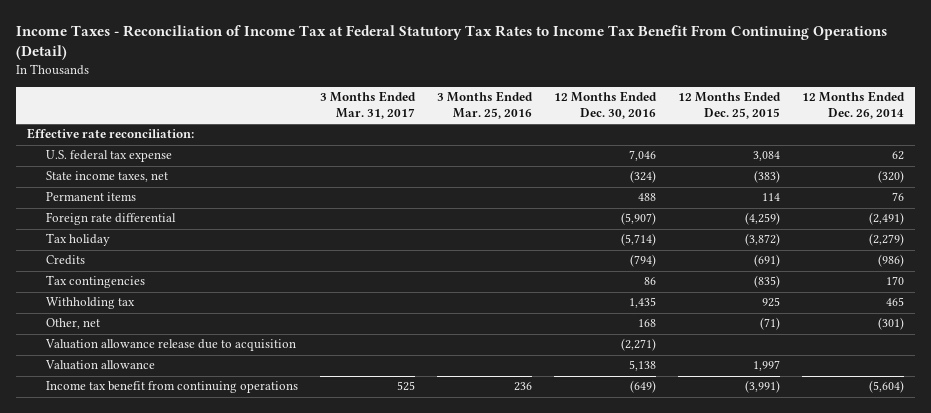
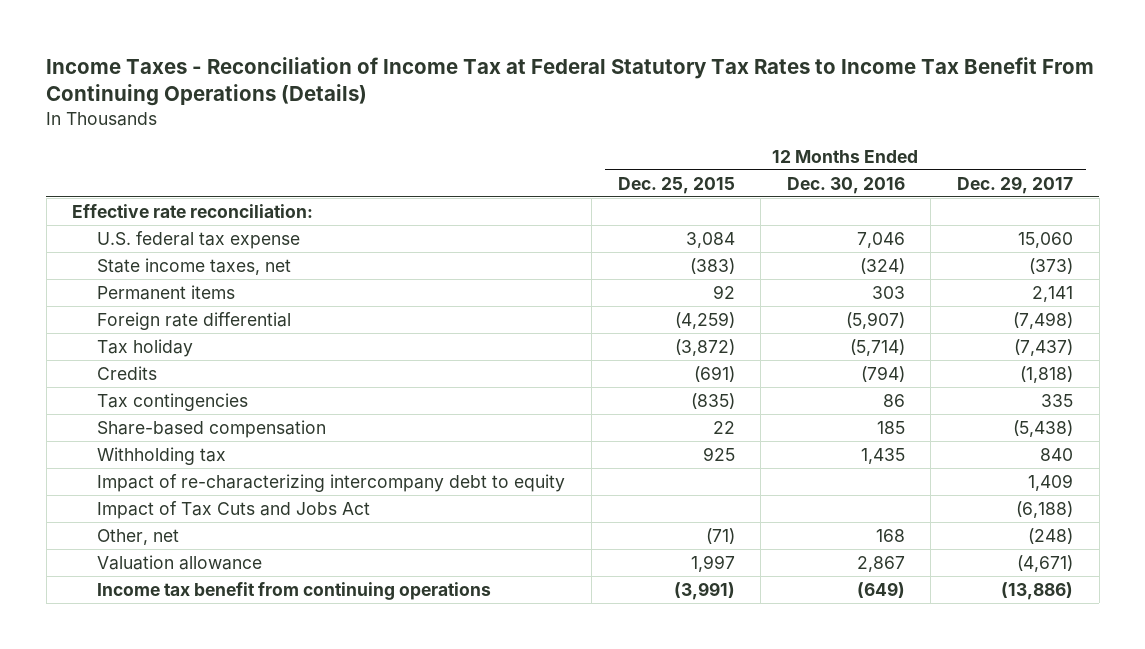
[16,25,888,61] Income Taxes - Reconciliation of Income Tax at Federal Statutory Tax Rates to Income Tax Benefit From Continuing Operations (Detail) -> [46,56,1095,107] Income Taxes - Reconciliation of Income Tax at Federal Statutory Tax Rates to Income Tax Benefit From Continuing Operations (Details)
[320,91,417,119] 3 Months Ended Mar. 31, 2017 -> none
[437,91,534,119] 3 Months Ended Mar. 25, 2016 -> none
[802,91,906,119] 12 Months Ended Dec. 26, 2014 -> none
none -> [957,175,1074,194] Dec. 29, 2017
[638,193,657,202] 488 -> [871,285,905,299] 303
[762,193,781,202] 114 -> [712,284,735,299] 92
none -> [97,419,327,438] Share-based compensation
none -> [97,473,566,492] Impact of re-characterizing intercompany debt to equity
none -> [97,500,371,519] Impact of Tax Cuts and Jobs Act
[45,339,297,352] Valuation allowance release due to acquisition -> none
[629,360,657,372] 5,138 -> [856,555,905,572] 2,867

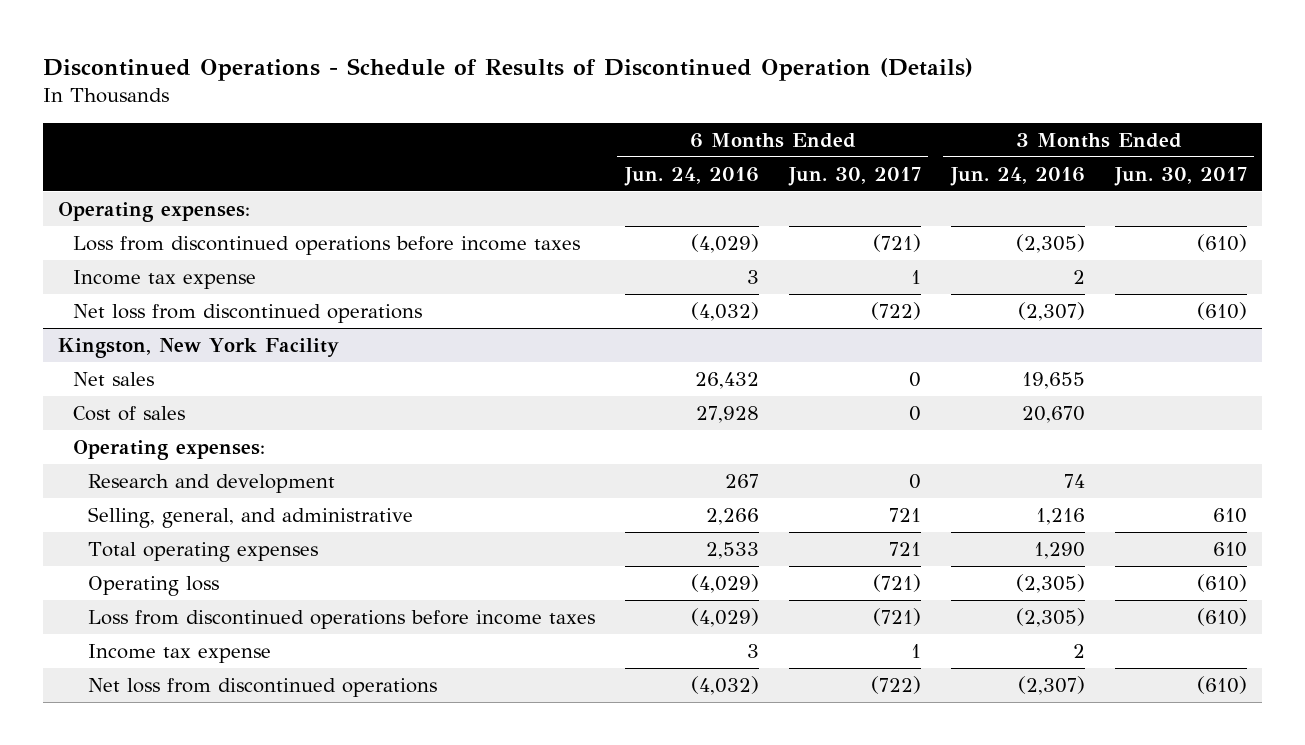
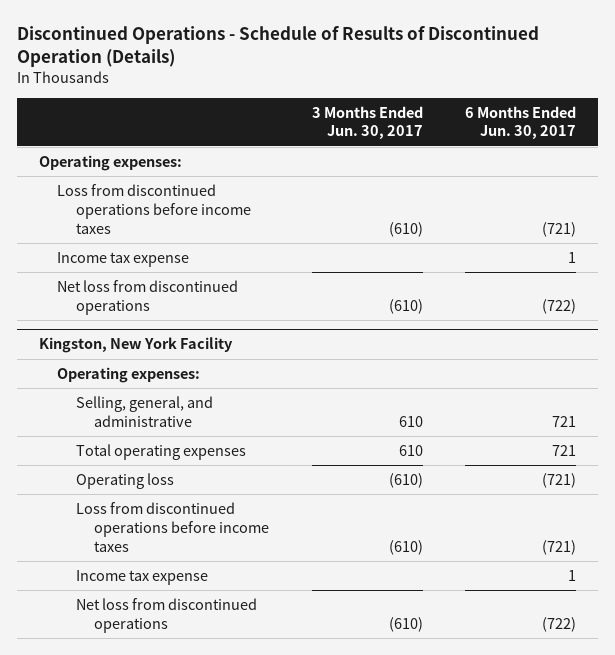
[623,166,759,186] Jun. 24, 2016 -> none
[949,166,1085,186] Jun. 24, 2016 -> none
[72,372,154,387] Net sales -> none
[72,406,185,422] Cost of sales -> none
[87,474,335,494] Research and development -> none

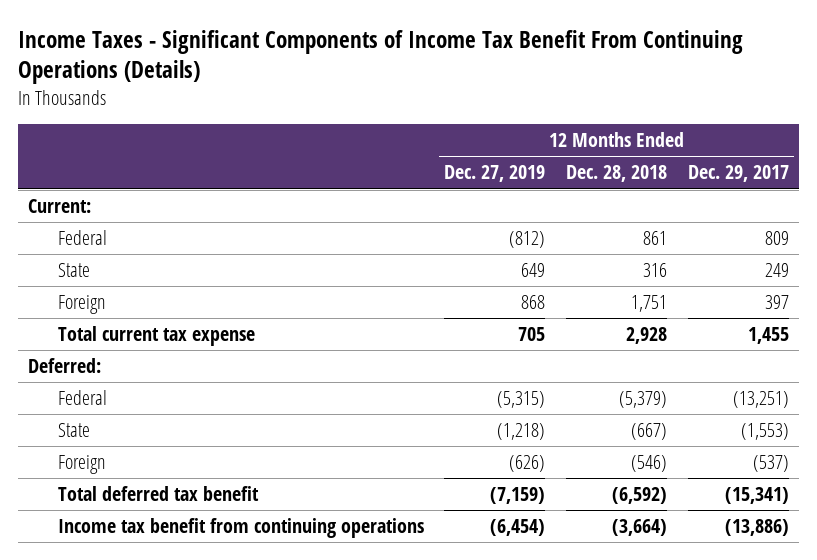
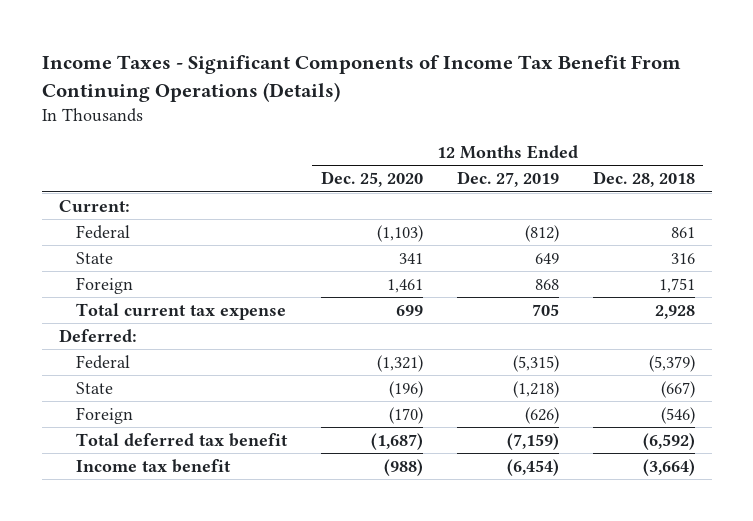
[687,165,789,183] Dec. 29, 2017 -> none
none -> [320,171,423,188] Dec. 25, 2020
[57,517,424,538] Income tax benefit from continuing operations -> [75,458,231,473] Income tax benefit

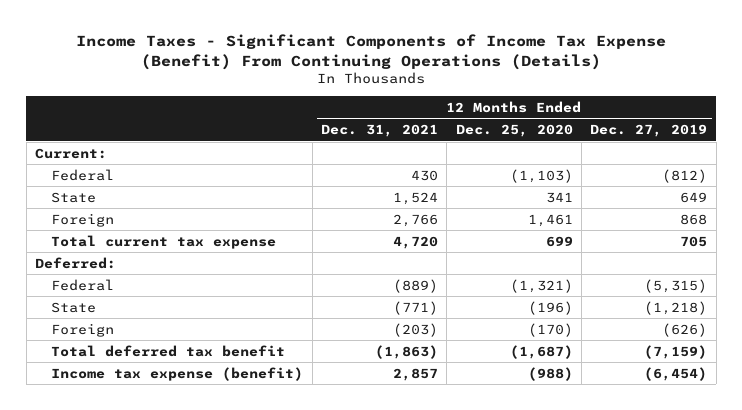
[41,55,681,103] Income Taxes - Significant Components of Income Tax Benefit From Continuing Operations (Details) -> [76,34,667,70] Income Taxes - Significant Components of Income Tax Expense (Benefit) From Continuing Operations (Details)
[592,171,695,188] Dec. 28, 2018 -> none
none -> [320,123,438,137] Dec. 31, 2021
[75,458,231,473] Income tax benefit -> [51,366,304,381] Income tax expense (benefit)

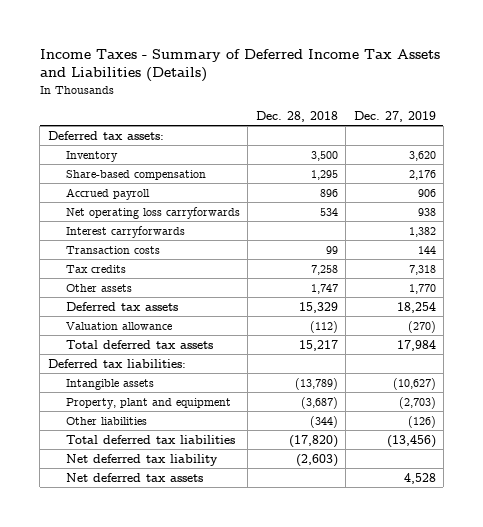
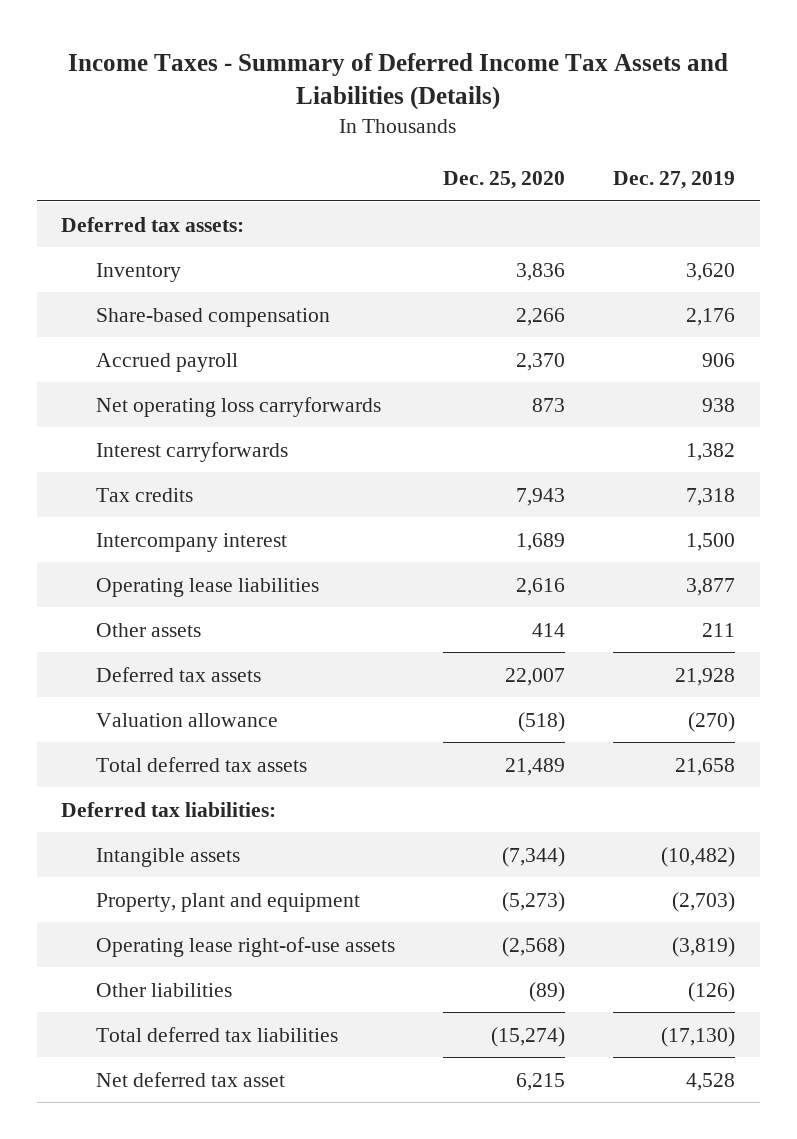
[255,110,338,122] Dec. 28, 2018 -> none
none -> [443,170,566,189] Dec. 25, 2020
[65,245,160,254] Transaction costs -> none
none -> [95,532,287,552] Intercompany interest
none -> [95,577,319,597] Operating lease liabilities
[408,283,436,294] 1,770 -> [702,622,736,637] 211
[396,301,436,313] 18,254 -> [675,667,736,686] 21,928
[396,339,436,351] 17,984 -> [675,757,736,776] 21,658
[392,377,436,390] (10,627) -> [661,846,736,867] (10,482)
none -> [95,936,395,957] Operating lease right-of-use assets
[65,453,218,466] Net deferred tax liability -> none
[386,434,436,448] (13,456) -> [661,1026,736,1047] (17,130)
[65,472,203,482] Net deferred tax assets -> [95,1071,285,1087] Net deferred tax asset

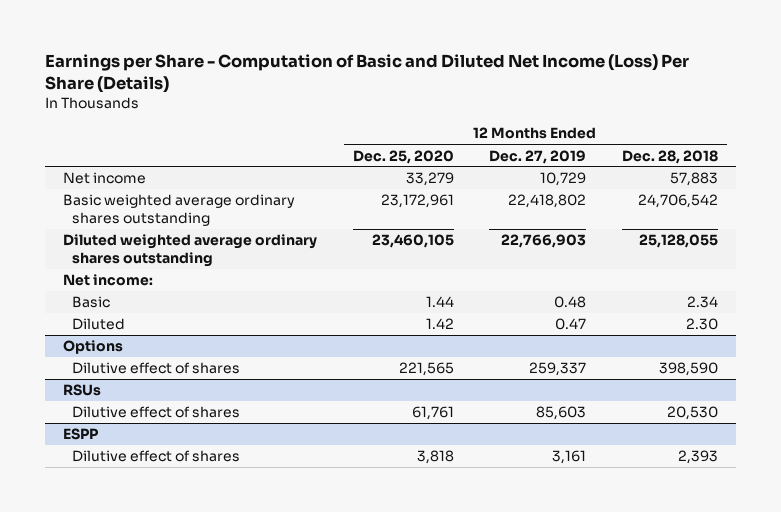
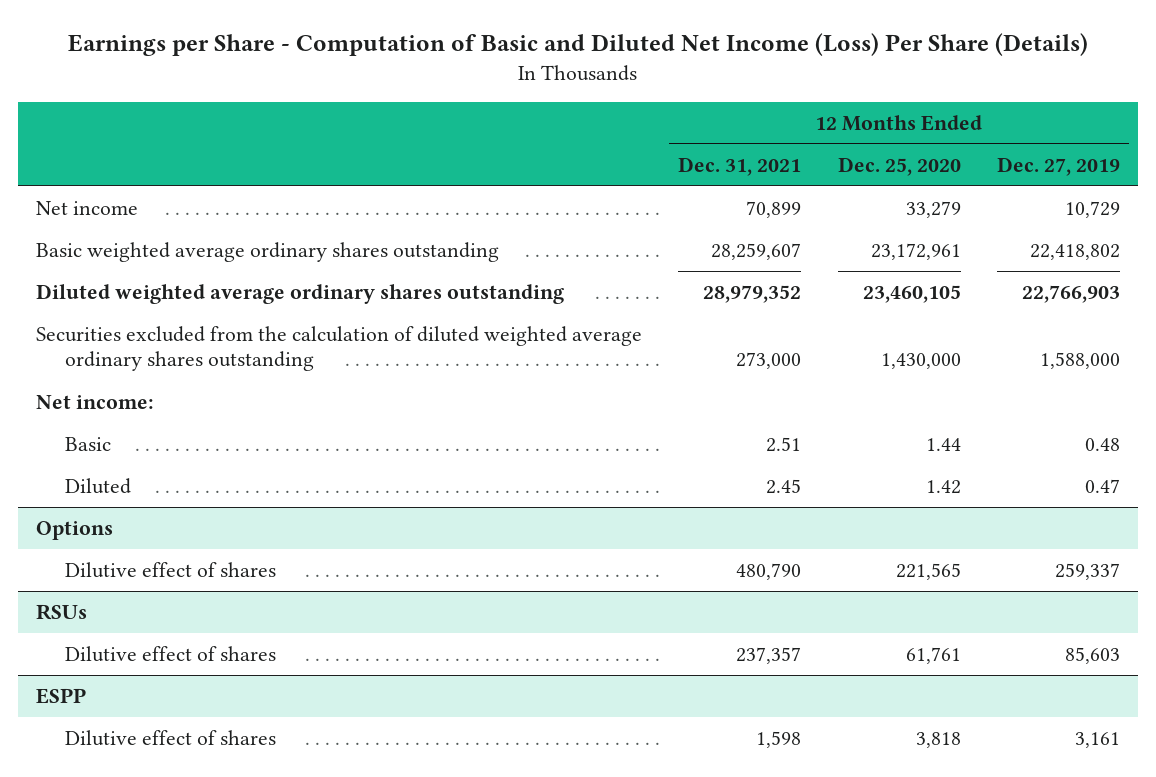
[622,149,719,164] Dec. 28, 2018 -> none
none -> [678,156,802,176] Dec. 31, 2021
none -> [35,326,642,372] Securities excluded from the calculation of diluted weighted average ordinary shares outstanding

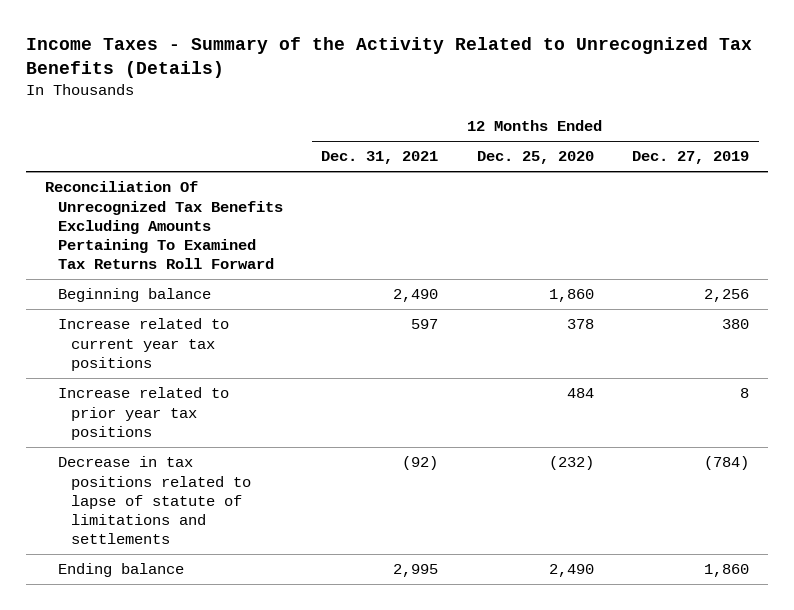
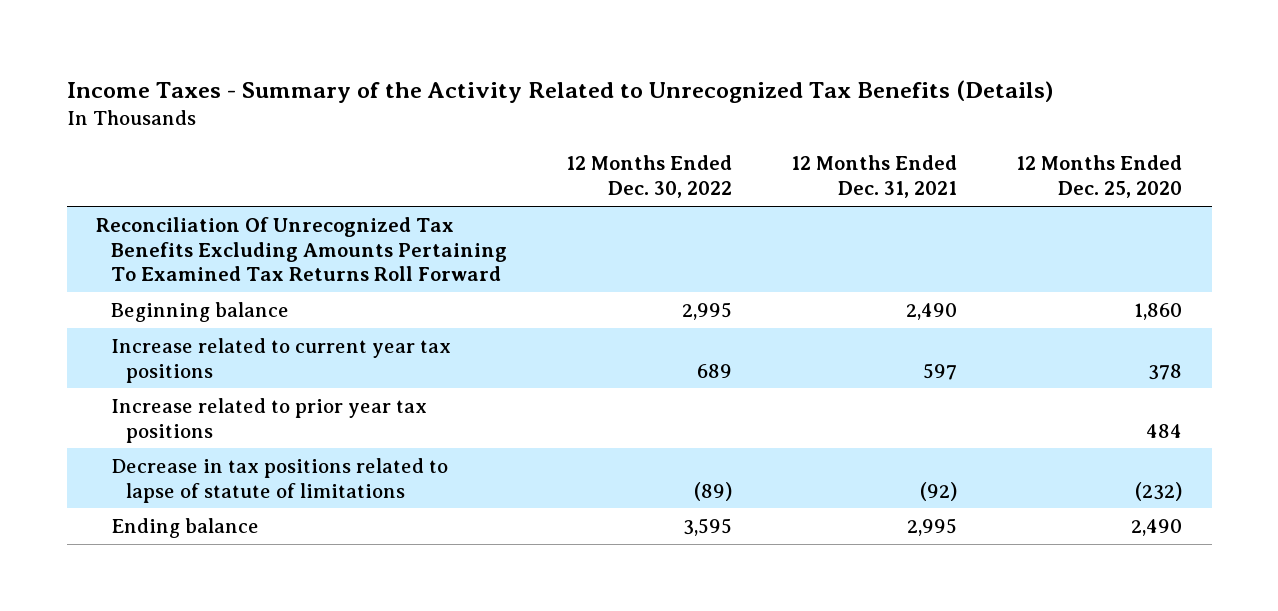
[632,151,750,165] Dec. 27, 2019 -> none
none -> [566,155,733,199] 12 Months Ended Dec. 30, 2022
[57,456,251,545] Decrease in tax positions related to lapse of statute of limitations and settlements -> [111,457,449,503] Decrease in tax positions related to lapse of statute of limitations

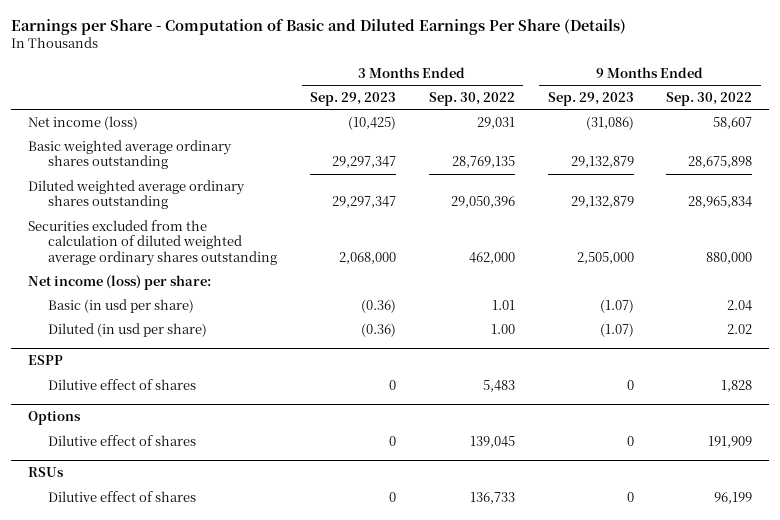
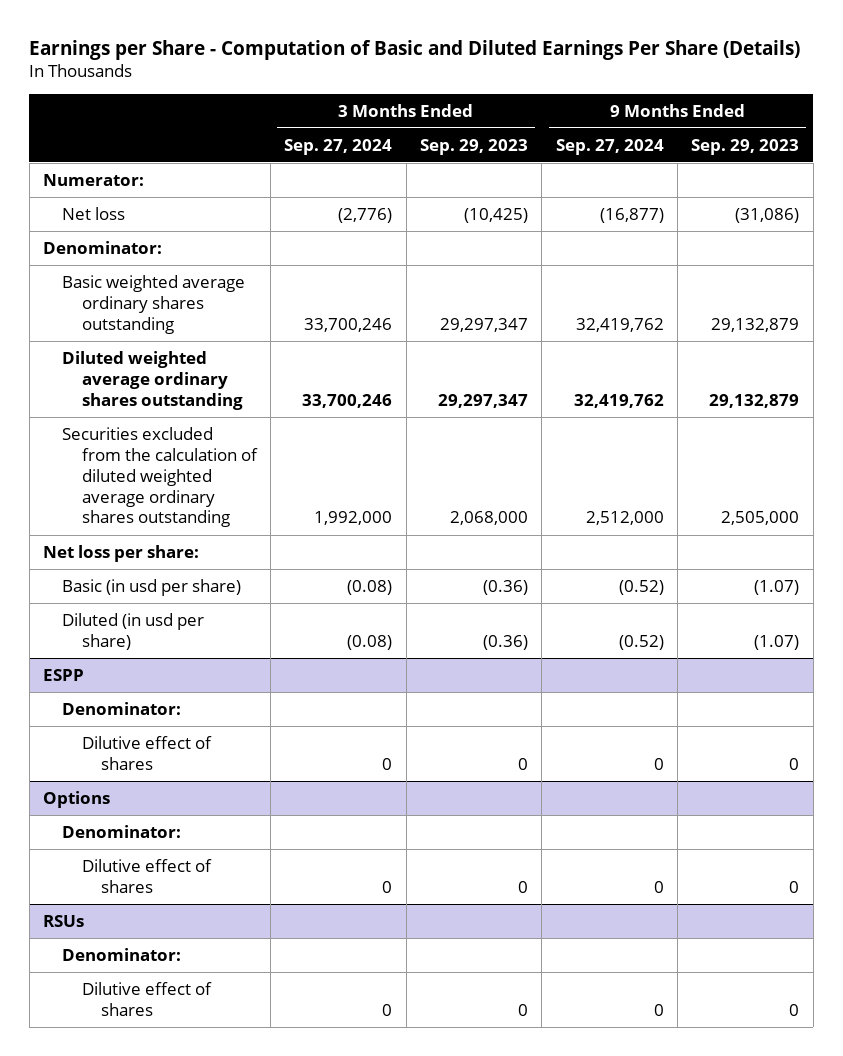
[428,91,515,106] Sep. 30, 2022 -> none
[666,91,753,106] Sep. 30, 2022 -> none
none -> [284,138,393,155] Sep. 27, 2024
none -> [555,138,664,155] Sep. 27, 2024
none -> [43,173,145,186] Numerator:
[27,115,138,130] Net income (loss) -> [62,206,126,220] Net loss
none -> [43,240,163,254] Denominator:
[27,274,211,290] Net income (loss) per share: -> [43,544,200,562] Net loss per share:
none -> [62,701,182,715] Denominator:
none -> [62,824,182,838] Denominator:
none -> [62,947,182,961] Denominator:

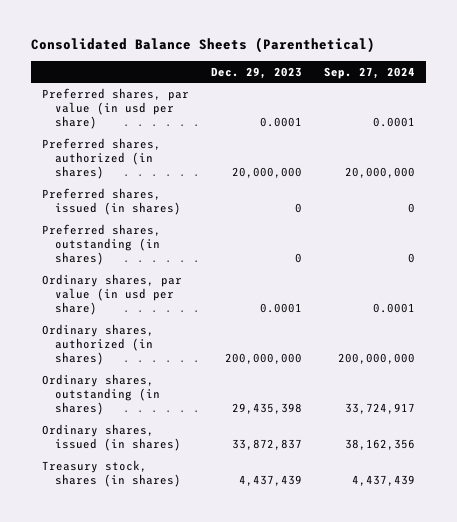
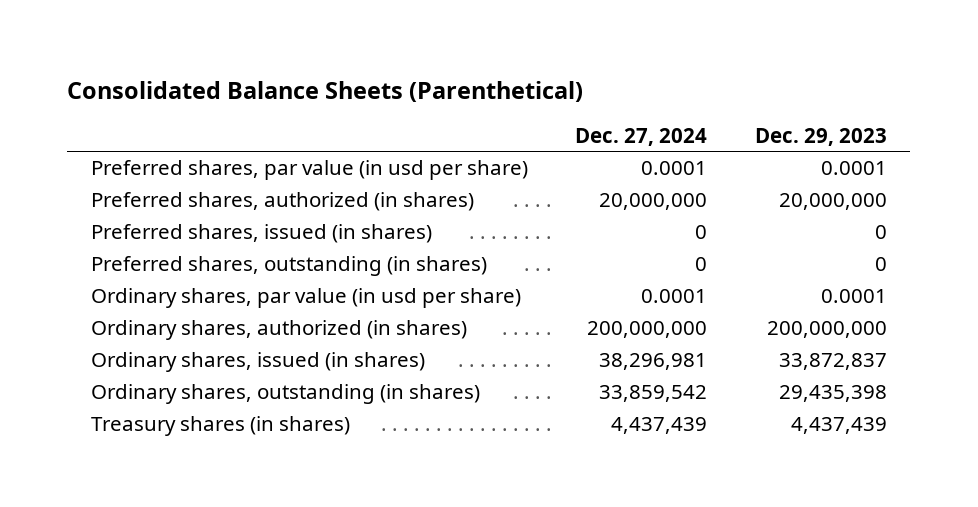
[323,66,415,79] Sep. 27, 2024 -> none
none -> [575,127,708,146] Dec. 27, 2024
[42,373,161,416] Ordinary shares, outstanding (in shares) -> [91,384,481,405] Ordinary shares, outstanding (in shares)
[42,459,182,487] Treasury stock, shares (in shares) -> [91,416,351,437] Treasury shares (in shares)

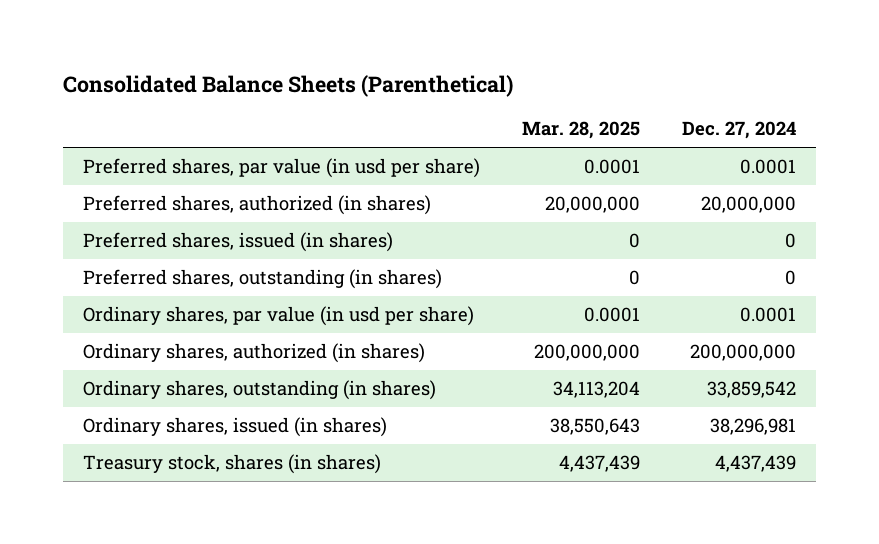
[754,127,887,146] Dec. 29, 2023 -> none
none -> [522,121,641,140] Mar. 28, 2025
[91,352,426,373] Ordinary shares, issued (in shares) -> [83,417,388,438] Ordinary shares, issued (in shares)
[91,416,351,437] Treasury shares (in shares) -> [83,454,382,475] Treasury stock, shares (in shares)

